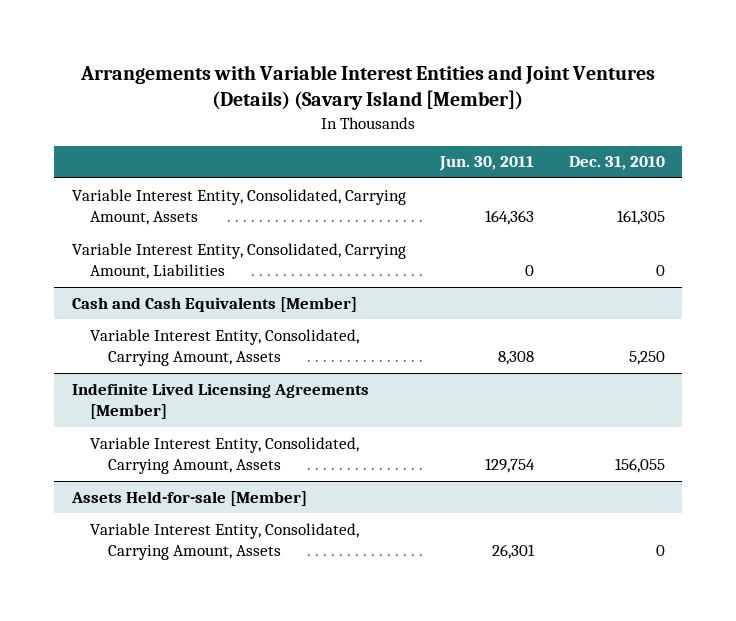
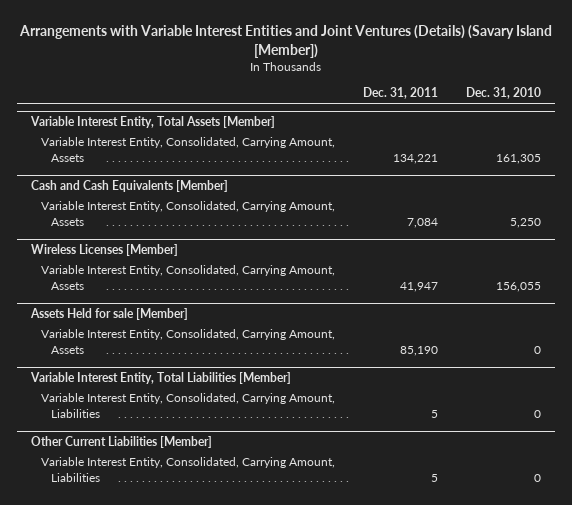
[439,156,535,172] Jun. 30, 2011 -> none
none -> [362,87,438,100] Dec. 31, 2011
none -> [30,116,276,129] Variable Interest Entity, Total Assets [Member]
[71,242,406,280] Variable Interest Entity, Consolidated, Carrying Amount, Liabilities -> none
[71,382,369,420] Indefinite Lived Licensing Agreements [Member] -> none
none -> [31,244,179,257] Wireless Licenses [Member]
[70,490,307,506] Assets Held-for-sale [Member] -> [30,308,189,321] Assets Held for sale [Member]
none -> [30,372,292,385] Variable Interest Entity, Total Liabilities [Member]
none -> [41,393,336,418] Variable Interest Entity, Consolidated, Carrying Amount, Liabilities
none -> [31,436,213,449] Other Current Liabilities [Member]
none -> [41,457,336,482] Variable Interest Entity, Consolidated, Carrying Amount, Liabilities

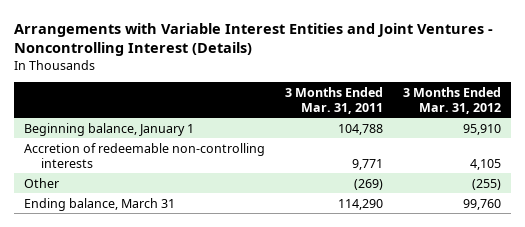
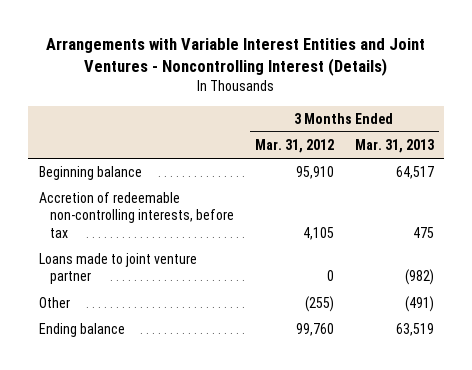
[285,86,384,114] 3 Months Ended Mar. 31, 2011 -> none
none -> [354,139,434,154] Mar. 31, 2013
[24,122,195,136] Beginning balance, January 1 -> [38,166,142,181] Beginning balance
[24,142,266,168] Accretion of redeemable non-controlling interests -> [38,192,235,238] Accretion of redeemable non-controlling interests, before tax
none -> [38,253,197,285] Loans made to joint venture partner
[24,197,176,211] Ending balance, March 31 -> [38,323,125,338] Ending balance

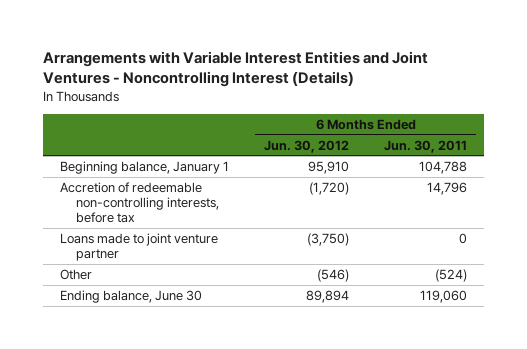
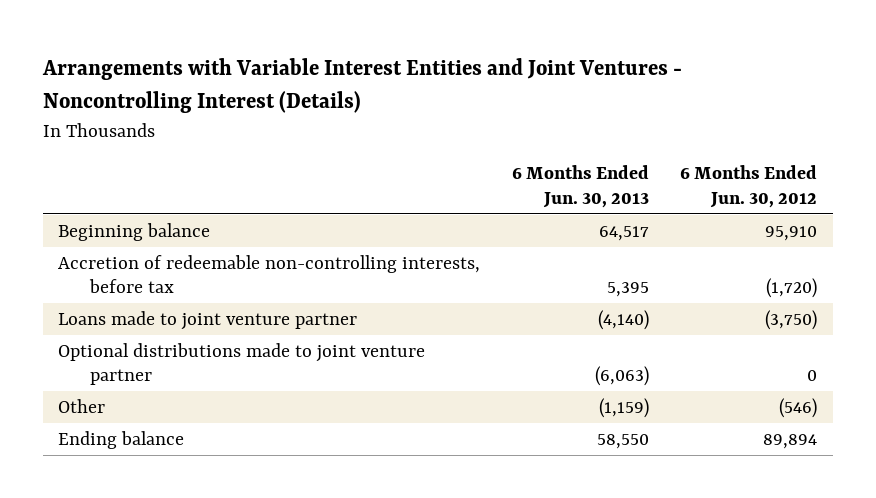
[383,139,467,153] Jun. 30, 2011 -> none
none -> [511,165,649,208] 6 Months Ended Jun. 30, 2013
[60,160,230,174] Beginning balance, January 1 -> [58,222,211,241] Beginning balance
none -> [58,342,426,386] Optional distributions made to joint venture partner
[60,289,203,303] Ending balance, June 30 -> [58,430,185,449] Ending balance

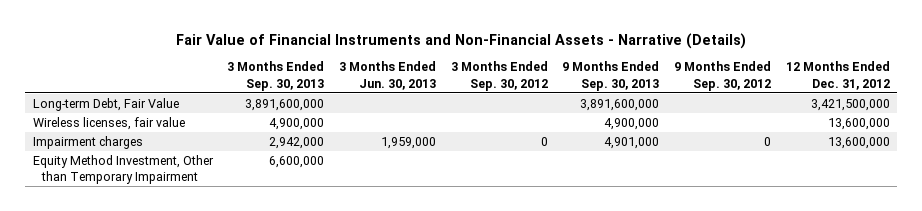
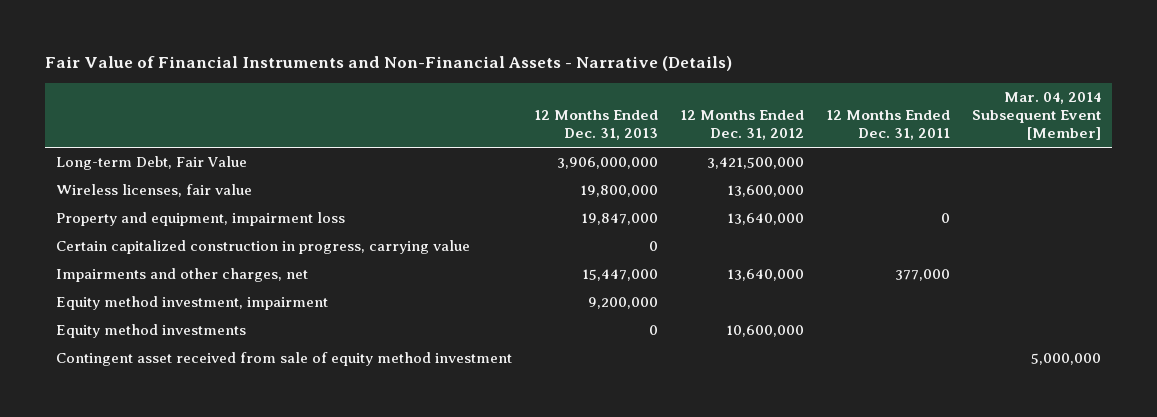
[227,61,325,91] 3 Months Ended Sep. 30, 2013 -> none
[338,61,436,90] 3 Months Ended Jun. 30, 2013 -> none
[450,61,548,91] 3 Months Ended Sep. 30, 2012 -> none
[562,61,660,91] 9 Months Ended Sep. 30, 2013 -> none
[674,61,772,91] 9 Months Ended Sep. 30, 2012 -> none
none -> [534,110,659,141] 12 Months Ended Dec. 31, 2013
none -> [826,110,951,141] 12 Months Ended Dec. 31, 2011
none -> [972,92,1102,141] Mar. 04, 2014 Subsequent Event [Member]
none -> [56,212,346,227] Property and equipment, impairment loss
none -> [56,240,471,255] Certain capitalized construction in progress, carrying value
[32,136,143,150] Impairment charges -> [56,268,309,283] Impairments and other charges, net
[827,137,890,150] 13,600,000 -> [727,269,805,282] 13,640,000
[32,155,214,185] Equity Method Investment, Other than Temporary Impairment -> [56,296,329,311] Equity method investment, impairment
none -> [56,324,247,339] Equity method investments
none -> [56,352,513,367] Contingent asset received from sale of equity method investment

